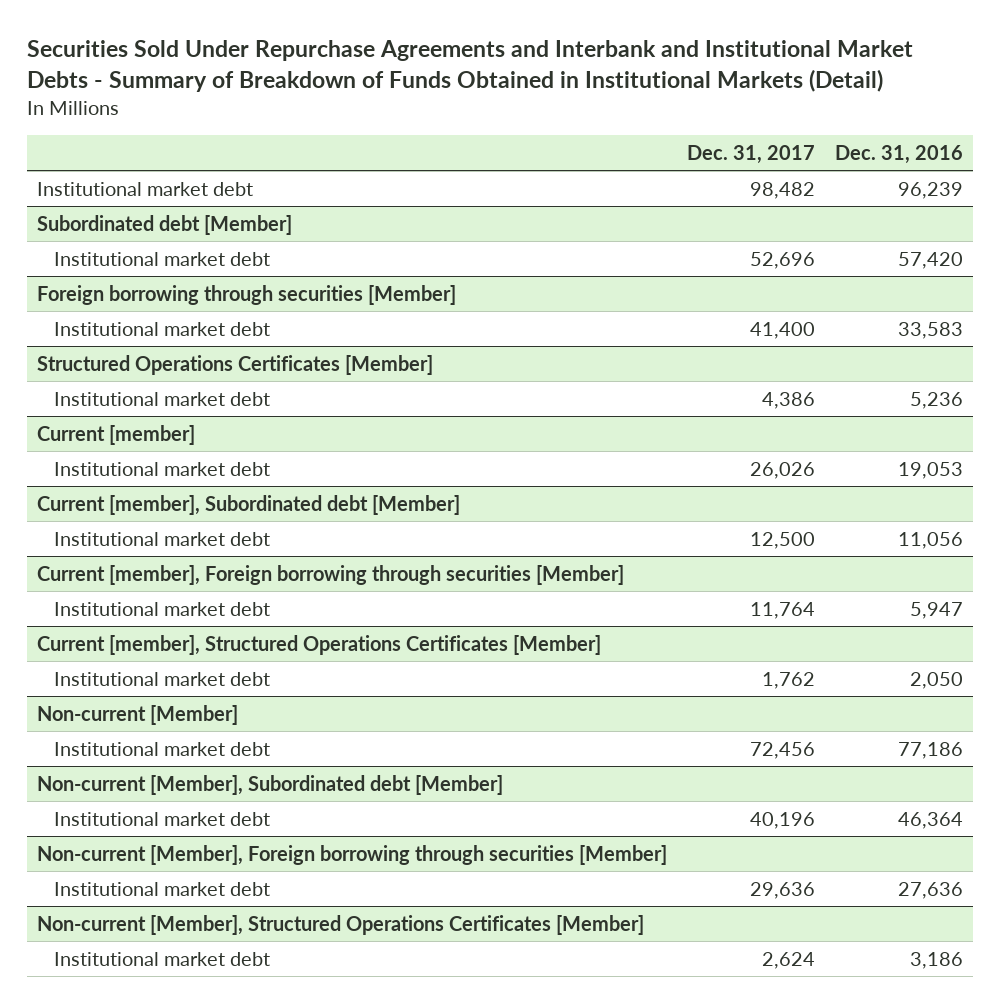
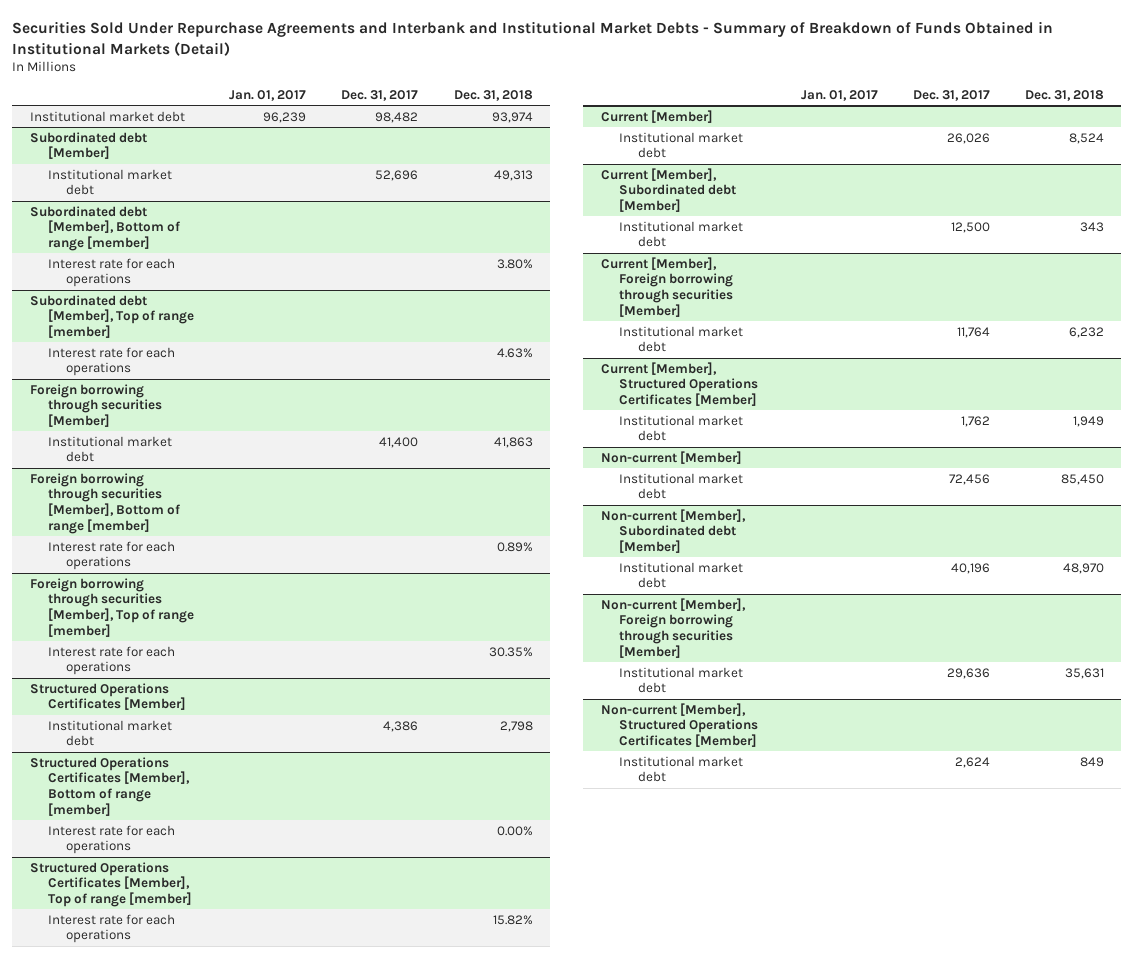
[834,144,963,164] Dec. 31, 2016 -> none
none -> [229,90,307,102] Jan. 01, 2017
none -> [453,90,533,102] Dec. 31, 2018
none -> [29,205,181,252] Subordinated debt [Member], Bottom of range [member]
none -> [48,257,176,288] Interest rate for each operations
none -> [29,294,195,339] Subordinated debt [Member], Top of range [member]
none -> [48,346,176,377] Interest rate for each operations
none -> [29,472,181,535] Foreign borrowing through securities [Member], Bottom of range [member]
none -> [48,540,176,571] Interest rate for each operations
none -> [29,577,195,638] Foreign borrowing through securities [Member], Top of range [member]
none -> [48,645,176,676] Interest rate for each operations
none -> [29,756,191,817] Structured Operations Certificates [Member], Bottom of range [member]
none -> [48,824,176,855] Interest rate for each operations
none -> [29,861,193,908] Structured Operations Certificates [Member], Top of range [member]
none -> [48,913,176,944] Interest rate for each operations
[36,424,195,445] Current [member] -> [601,109,714,123] Current [Member]
[36,494,460,515] Current [member], Subordinated debt [Member] -> [601,167,737,213] Current [Member], Subordinated debt [Member]
[36,564,624,585] Current [member], Foreign borrowing through securities [Member] -> [601,256,734,318] Current [Member], Foreign borrowing through securities [Member]
[36,634,601,655] Current [member], Structured Operations Certificates [Member] -> [601,361,759,407] Current [Member], Structured Operations Certificates [Member]

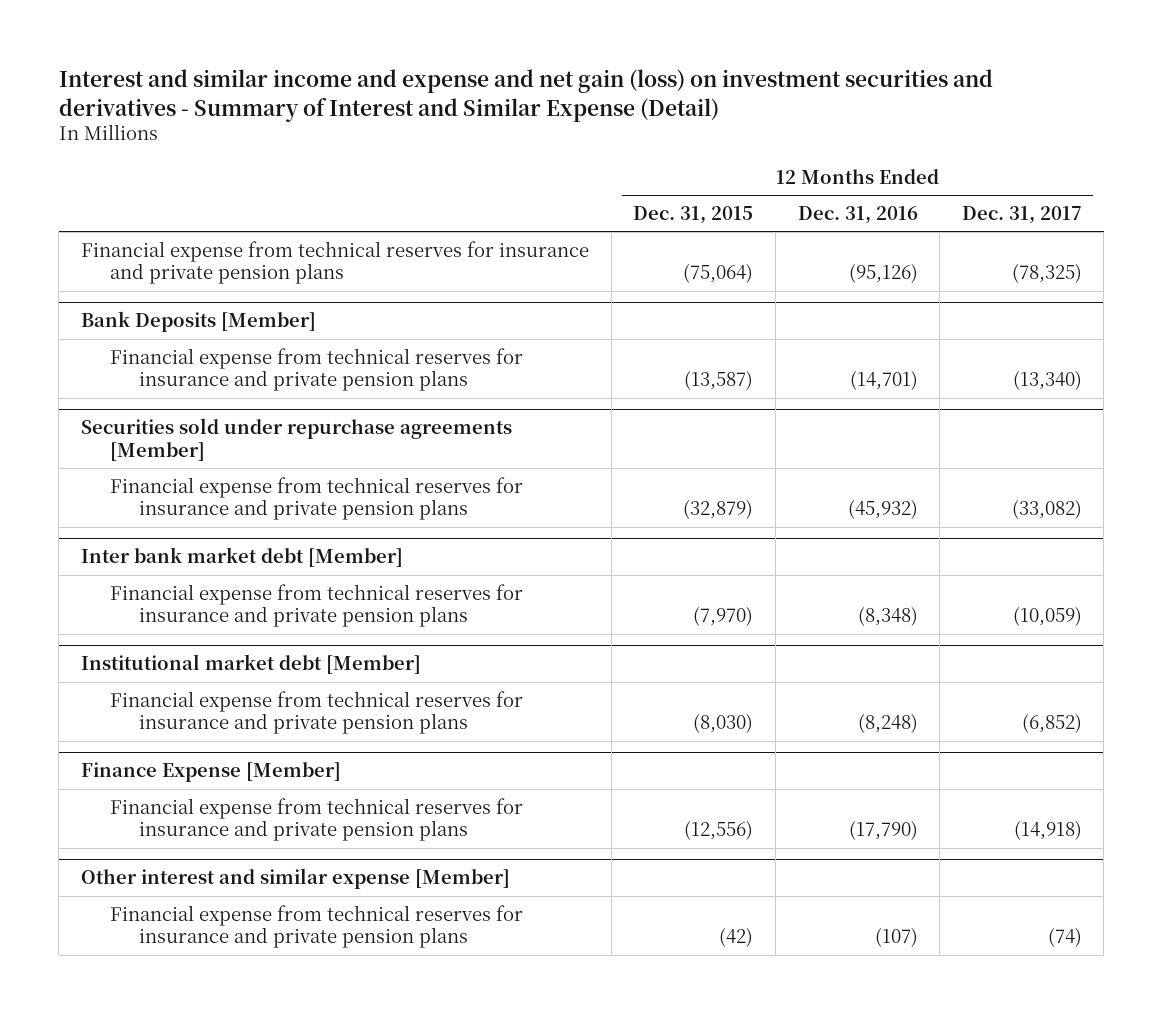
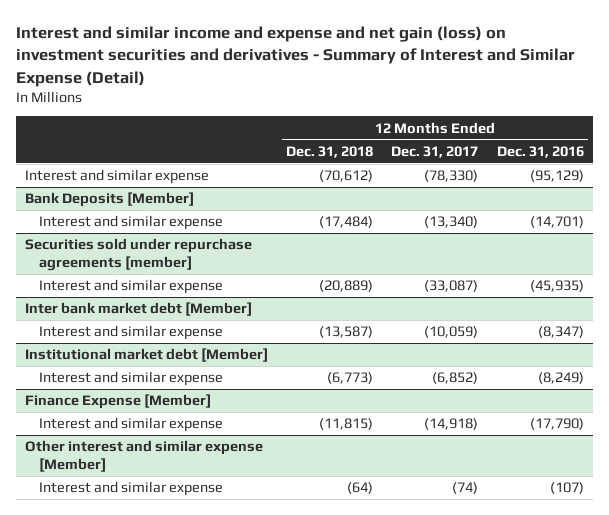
[633,205,754,224] Dec. 31, 2015 -> none
none -> [286,145,374,158] Dec. 31, 2018
[81,240,590,285] Financial expense from technical reserves for insurance and private pension plans -> none
none -> [24,169,209,185] Interest and similar expense
[110,476,524,521] Financial expense from technical reserves for insurance and private pension plans -> none
[110,347,524,392] Financial expense from technical reserves for insurance and private pension plans -> [39,215,224,231] Interest and similar expense
[81,418,513,461] Securities sold under repurchase agreements [Member] -> [24,238,252,272] Securities sold under repurchase agreements [member]
none -> [39,279,224,295] Interest and similar expense
[110,583,524,628] Financial expense from technical reserves for insurance and private pension plans -> none
none -> [39,325,224,341] Interest and similar expense
[110,690,524,735] Financial expense from technical reserves for insurance and private pension plans -> none
none -> [39,371,224,387] Interest and similar expense
[110,797,524,842] Financial expense from technical reserves for insurance and private pension plans -> [39,417,224,433] Interest and similar expense
[110,904,524,949] Financial expense from technical reserves for insurance and private pension plans -> [39,481,224,497] Interest and similar expense

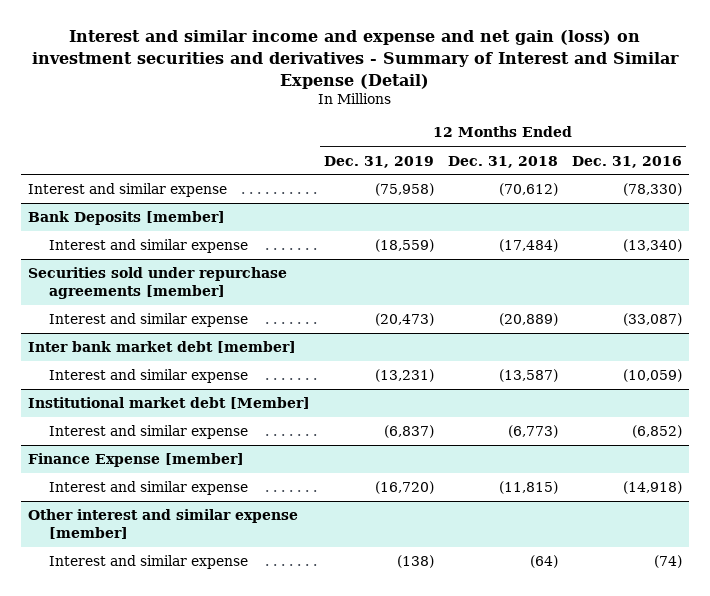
[391,145,479,158] Dec. 31, 2017 -> none
none -> [323,155,434,168] Dec. 31, 2019
[529,170,584,183] (95,129) -> [623,183,683,197] (78,330)
[24,192,194,208] Bank Deposits [Member] -> [27,211,225,226] Bank Deposits [member]
[529,216,584,229] (14,701) -> [623,239,683,253] (13,340)
[529,280,584,293] (45,935) -> [623,313,683,327] (33,087)
[24,302,252,317] Inter bank market debt [Member] -> [27,341,296,354] Inter bank market debt [member]
[537,326,584,339] (8,347) -> [623,369,683,383] (10,059)
[537,372,584,385] (8,249) -> [632,425,683,439] (6,852)
[24,394,211,410] Finance Expense [Member] -> [27,453,244,468] Finance Expense [member]
[529,418,584,431] (17,790) -> [623,481,683,495] (14,918)
[24,440,263,473] Other interest and similar expense [Member] -> [27,509,298,540] Other interest and similar expense [member]
[549,482,584,495] (107) -> [654,555,683,569] (74)

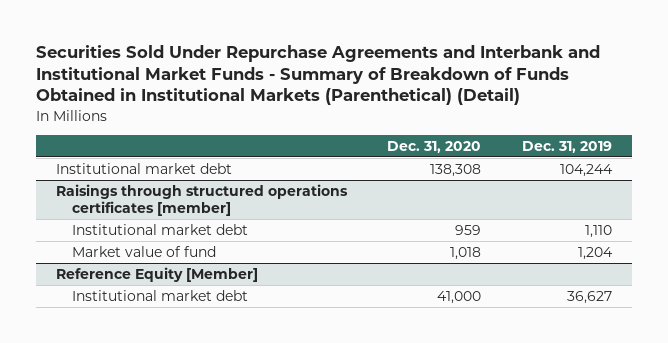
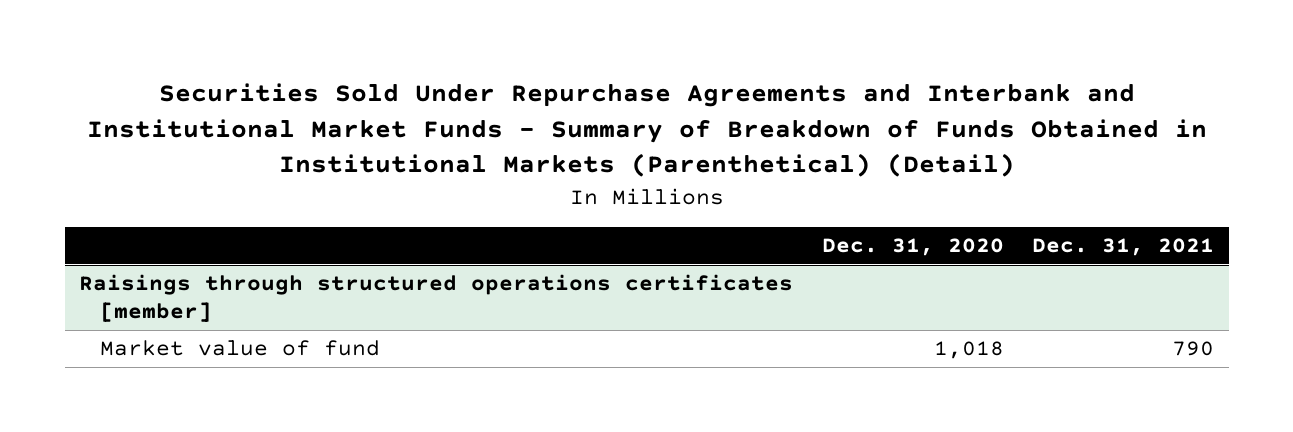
[521,140,612,153] Dec. 31, 2019 -> none
none -> [1032,238,1215,257] Dec. 31, 2021
[55,162,232,174] Institutional market debt -> none
[71,223,248,235] Institutional market debt -> none
[55,266,258,282] Reference Equity [Member] -> none
[71,289,248,301] Institutional market debt -> none

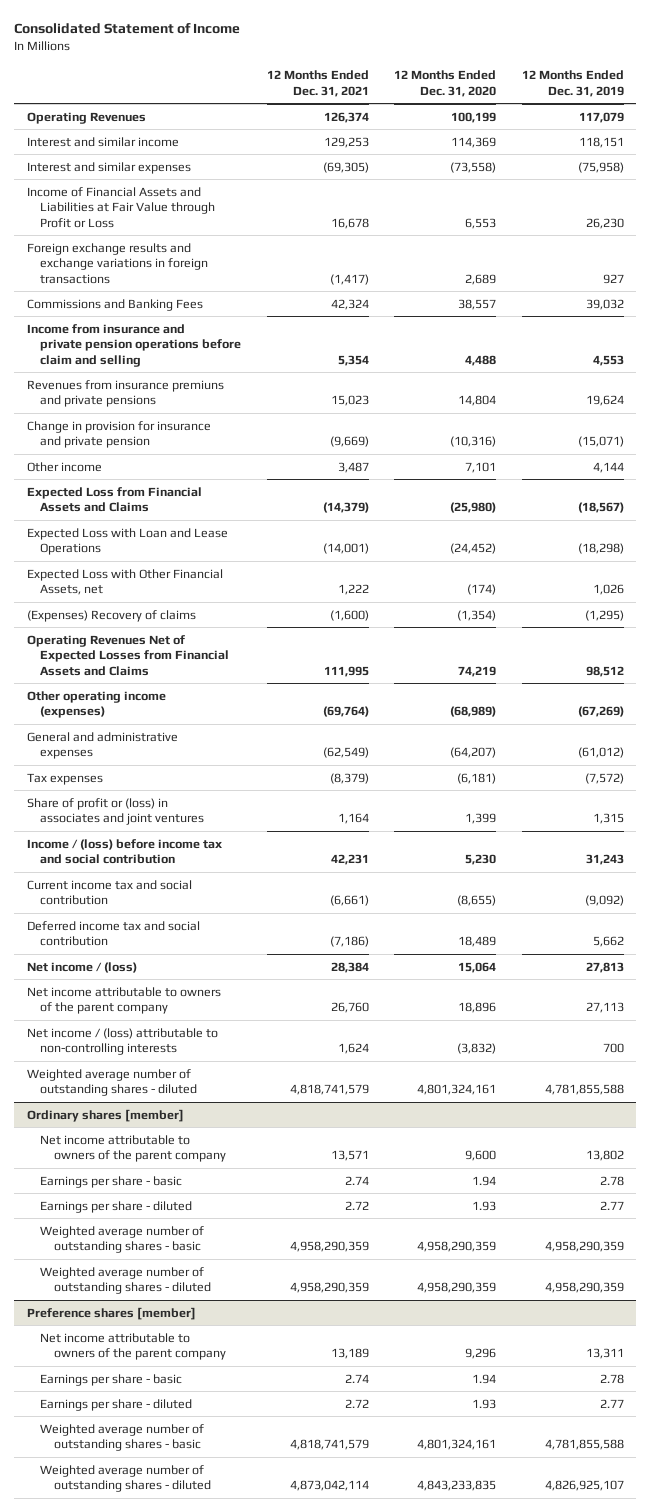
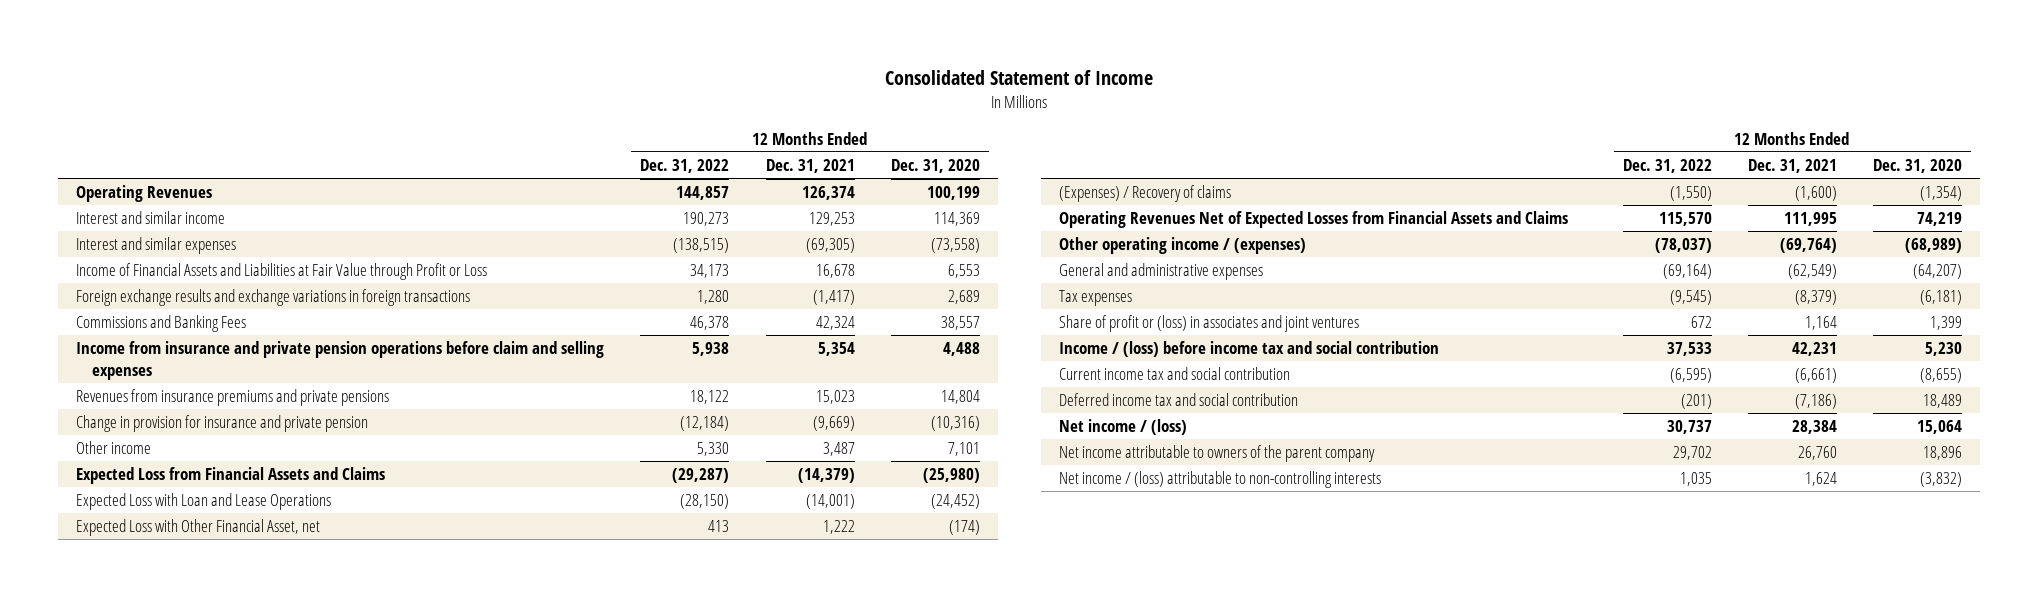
[521,70,624,97] 12 Months Ended Dec. 31, 2019 -> none
none -> [640,159,730,174] Dec. 31, 2022
[26,323,242,367] Income from insurance and private pension operations before claim and selling -> [76,341,605,380] Income from insurance and private pension operations before claim and selling expenses
[26,379,224,408] Revenues from insurance premiuns and private pensions -> [76,389,390,407] Revenues from insurance premiums and private pensions
[26,568,223,596] Expected Loss with Other Financial Assets, net -> [76,519,321,537] Expected Loss with Other Financial Asset, net
[26,609,196,622] (Expenses) Recovery of claims -> [1058,185,1231,203] (Expenses) / Recovery of claims
[26,690,166,719] Other operating income (expenses) -> [1058,237,1306,255] Other operating income / (expenses)
[26,1068,198,1097] Weighted average number of outstanding shares - diluted -> none
[26,1108,184,1122] Ordinary shares [member] -> none
[40,1134,226,1163] Net income attributable to owners of the parent company -> none
[40,1175,183,1188] Earnings per share - basic -> none
[40,1200,193,1213] Earnings per share - diluted -> none
[40,1225,205,1254] Weighted average number of outstanding shares - basic -> none
[40,1266,211,1295] Weighted average number of outstanding shares - diluted -> none
[26,1306,196,1320] Preference shares [member] -> none
[40,1332,226,1361] Net income attributable to owners of the parent company -> none
[40,1373,183,1386] Earnings per share - basic -> none
[40,1398,193,1411] Earnings per share - diluted -> none
[40,1423,205,1452] Weighted average number of outstanding shares - basic -> none
[40,1464,211,1493] Weighted average number of outstanding shares - diluted -> none

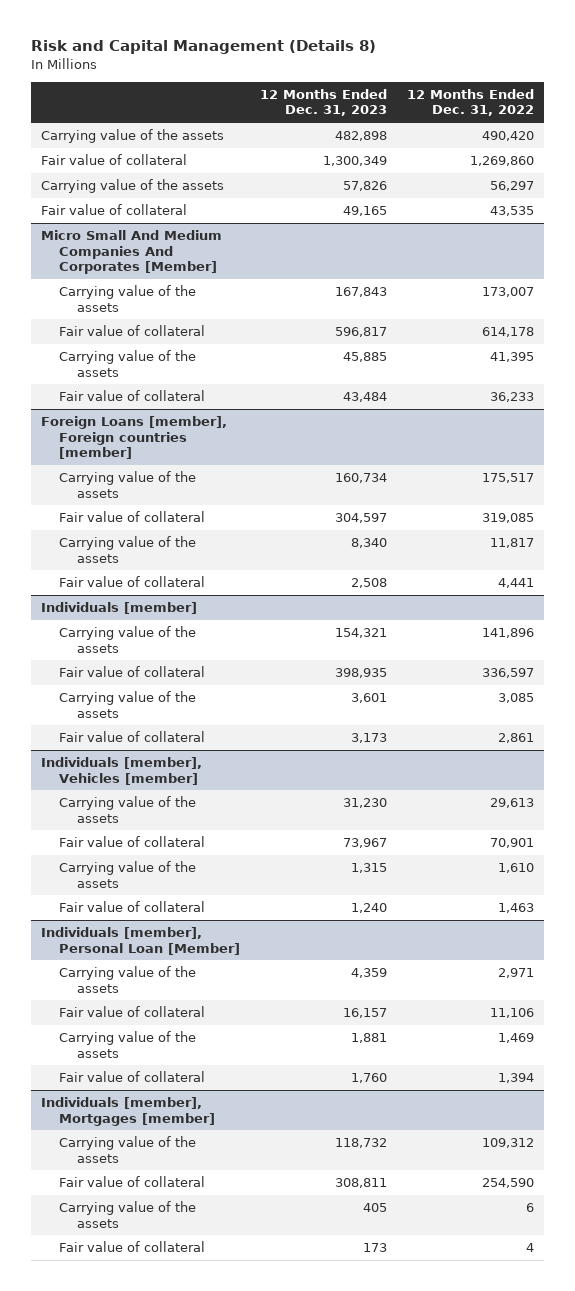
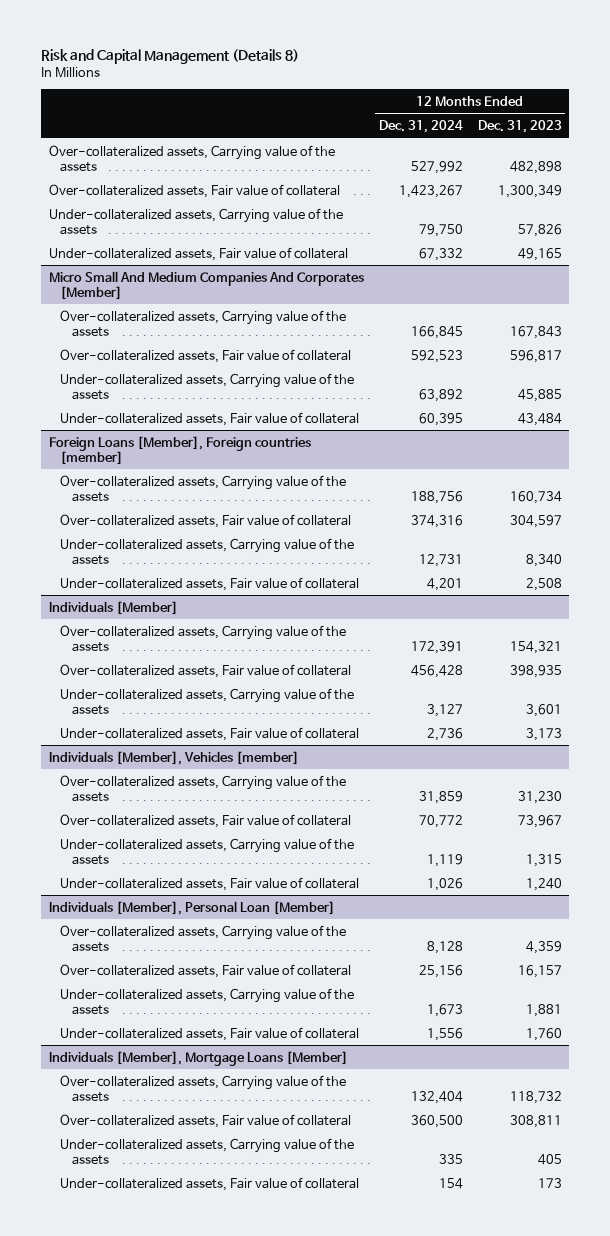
[407,88,535,117] 12 Months Ended Dec. 31, 2022 -> none
none -> [378,119,463,133] Dec. 31, 2024
[40,129,224,144] Carrying value of the assets -> [48,144,335,172] Over-collateralized assets, Carrying value of the assets
[40,154,187,166] Fair value of collateral -> [48,183,340,198] Over-collateralized assets, Fair value of collateral
[40,179,224,194] Carrying value of the assets -> [48,207,343,235] Under-collateralized assets, Carrying value of the assets
[40,204,187,216] Fair value of collateral -> [48,246,348,261] Under-collateralized assets, Fair value of collateral
[40,1097,216,1126] Individuals [member], Mortgages [member] -> none
[59,285,197,312] Carrying value of the assets -> [60,309,347,337] Over-collateralized assets, Carrying value of the assets
[59,325,206,337] Fair value of collateral -> [60,348,352,363] Over-collateralized assets, Fair value of collateral
[59,350,197,377] Carrying value of the assets -> [60,372,355,400] Under-collateralized assets, Carrying value of the assets
[59,390,206,402] Fair value of collateral -> [60,411,360,426] Under-collateralized assets, Fair value of collateral
[40,416,227,460] Foreign Loans [member], Foreign countries [member] -> [48,435,311,465] Foreign Loans [Member], Foreign countries [member]
[59,471,197,498] Carrying value of the assets -> [60,474,347,502] Over-collateralized assets, Carrying value of the assets
[59,511,206,523] Fair value of collateral -> [60,513,352,528] Over-collateralized assets, Fair value of collateral
[59,536,197,563] Carrying value of the assets -> [60,537,355,565] Under-collateralized assets, Carrying value of the assets
[59,576,206,588] Fair value of collateral -> [60,576,360,591] Under-collateralized assets, Fair value of collateral
[40,602,197,615] Individuals [member] -> [48,600,178,615] Individuals [Member]
[59,626,197,653] Carrying value of the assets -> [60,624,347,652] Over-collateralized assets, Carrying value of the assets
[59,666,206,678] Fair value of collateral -> [60,663,352,678] Over-collateralized assets, Fair value of collateral
[59,691,197,718] Carrying value of the assets -> [60,687,355,715] Under-collateralized assets, Carrying value of the assets
[59,731,206,743] Fair value of collateral -> [60,726,360,741] Under-collateralized assets, Fair value of collateral
[40,757,202,785] Individuals [member], Vehicles [member] -> [48,750,299,765] Individuals [Member], Vehicles [member]
[59,796,197,823] Carrying value of the assets -> [60,774,347,802] Over-collateralized assets, Carrying value of the assets
[59,836,206,848] Fair value of collateral -> [60,813,352,828] Over-collateralized assets, Fair value of collateral
[59,861,197,888] Carrying value of the assets -> [60,837,355,865] Under-collateralized assets, Carrying value of the assets
[59,901,206,913] Fair value of collateral -> [60,876,360,891] Under-collateralized assets, Fair value of collateral
[40,927,241,955] Individuals [member], Personal Loan [Member] -> [48,900,335,915] Individuals [Member], Personal Loan [Member]
[59,966,197,993] Carrying value of the assets -> [60,924,347,952] Over-collateralized assets, Carrying value of the assets
[59,1006,206,1018] Fair value of collateral -> [60,963,352,978] Over-collateralized assets, Fair value of collateral
[59,1031,197,1058] Carrying value of the assets -> [60,987,355,1015] Under-collateralized assets, Carrying value of the assets
[59,1071,206,1083] Fair value of collateral -> [60,1026,360,1041] Under-collateralized assets, Fair value of collateral
none -> [48,1050,348,1066] Individuals [Member], Mortgage Loans [Member]
[59,1136,197,1163] Carrying value of the assets -> [60,1074,347,1102] Over-collateralized assets, Carrying value of the assets
[59,1176,206,1188] Fair value of collateral -> [60,1113,352,1128] Over-collateralized assets, Fair value of collateral
[59,1201,197,1228] Carrying value of the assets -> [60,1137,355,1165] Under-collateralized assets, Carrying value of the assets
[59,1241,206,1253] Fair value of collateral -> [60,1176,360,1191] Under-collateralized assets, Fair value of collateral

